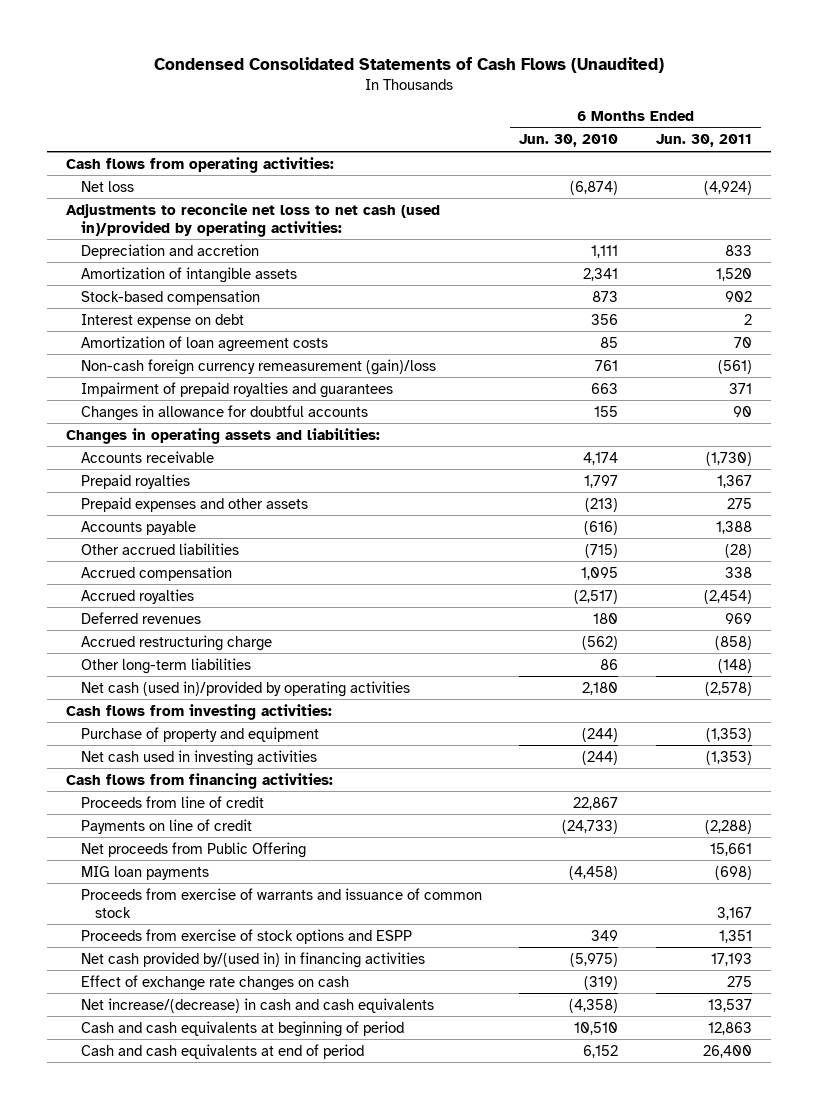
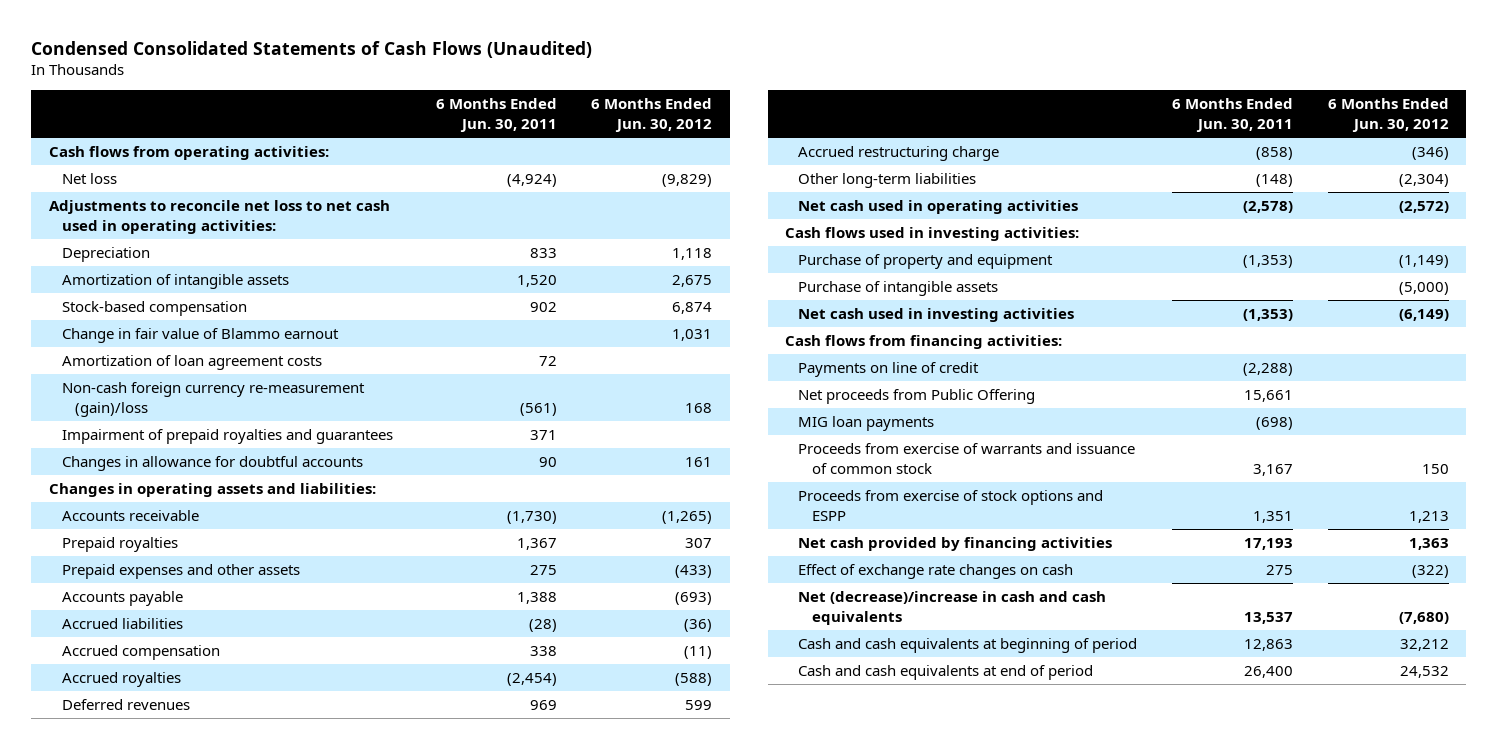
[519,134,619,148] Jun. 30, 2010 -> none
none -> [591,98,713,132] 6 Months Ended Jun. 30, 2012
[66,202,441,237] Adjustments to reconcile net loss to net cash (used in)/provided by operating activities: -> [48,200,390,234] Adjustments to reconcile net loss to net cash used in operating activities:
[80,243,259,259] Depreciation and accretion -> [61,247,150,263] Depreciation
[80,313,244,328] Interest expense on debt -> none
none -> [61,328,339,344] Change in fair value of Blammo earnout
[733,336,752,348] 70 -> [538,356,557,367] 72
[80,358,436,375] Non-cash foreign currency remeasurement (gain)/loss -> [61,382,365,417] Non-cash foreign currency re-measurement (gain)/loss
[80,542,239,555] Other accrued liabilities -> [61,618,183,630] Accrued liabilities
[80,680,410,697] Net cash (used in)/provided by operating activities -> [798,200,1079,215] Net cash used in operating activities
[66,703,333,720] Cash flows from investing activities: -> [785,227,1080,242] Cash flows used in investing activities:
none -> [798,281,999,297] Purchase of intangible assets
[80,795,264,808] Proceeds from line of credit -> none
[80,951,425,968] Net cash provided by/(used in) in financing activities -> [798,537,1113,552] Net cash provided by financing activities
[80,997,434,1013] Net increase/(decrease) in cash and cash equivalents -> [798,591,1107,625] Net (decrease)/increase in cash and cash equivalents

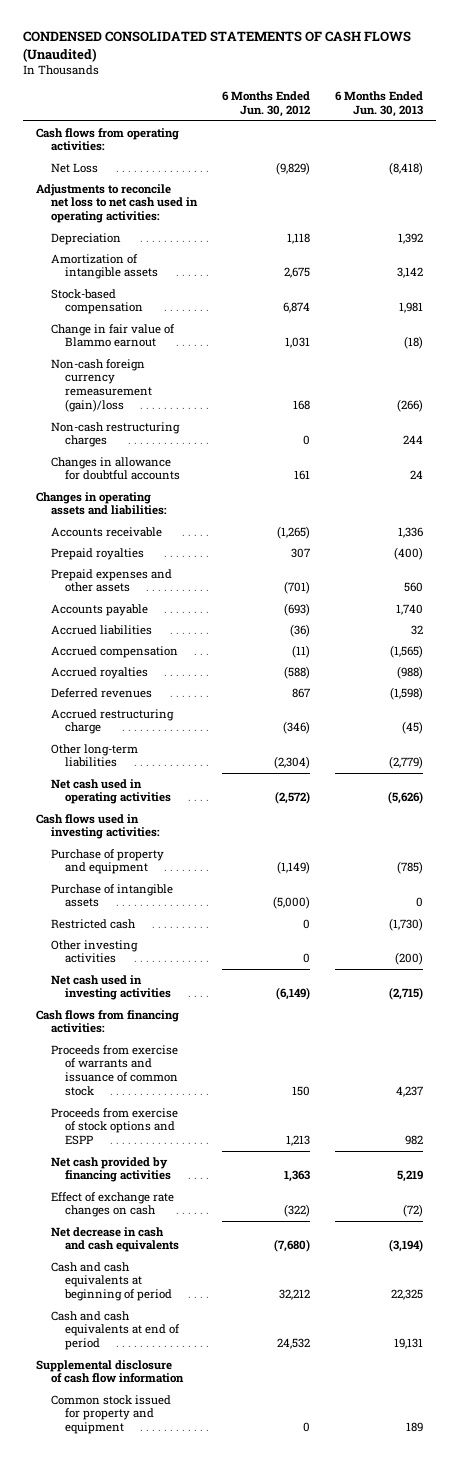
[31,40,593,58] Condensed Consolidated Statements of Cash Flows (Unaudited) -> [23,31,412,62] CONDENSED CONSOLIDATED STATEMENTS OF CASH FLOWS (Unaudited)
[435,98,557,132] 6 Months Ended Jun. 30, 2011 -> none
none -> [334,91,423,118] 6 Months Ended Jun. 30, 2013
[61,173,117,185] Net loss -> [50,162,98,173] Net Loss
[61,355,322,371] Amortization of loan agreement costs -> none
[61,429,393,445] Impairment of prepaid royalties and guarantees -> none
[61,382,365,417] Non-cash foreign currency re-measurement (gain)/loss -> [50,358,153,413] Non-cash foreign currency remeasurement (gain)/loss
none -> [50,421,180,448] Non-cash restructuring charges
[675,565,713,579] (433) -> [283,581,310,595] (701)
[685,700,713,711] 599 -> [291,687,310,698] 867
none -> [50,918,136,929] Restricted cash
none -> [50,939,138,964] Other investing activities
[798,362,980,378] Payments on line of credit -> none
[798,389,1036,405] Net proceeds from Public Offering -> none
[798,416,935,432] MIG loan payments -> none
[798,591,1107,625] Net (decrease)/increase in cash and cash equivalents -> [50,1226,180,1253] Net decrease in cash and cash equivalents
none -> [35,1359,184,1384] Supplemental disclosure of cash flow information
none -> [50,1394,171,1435] Common stock issued for property and equipment

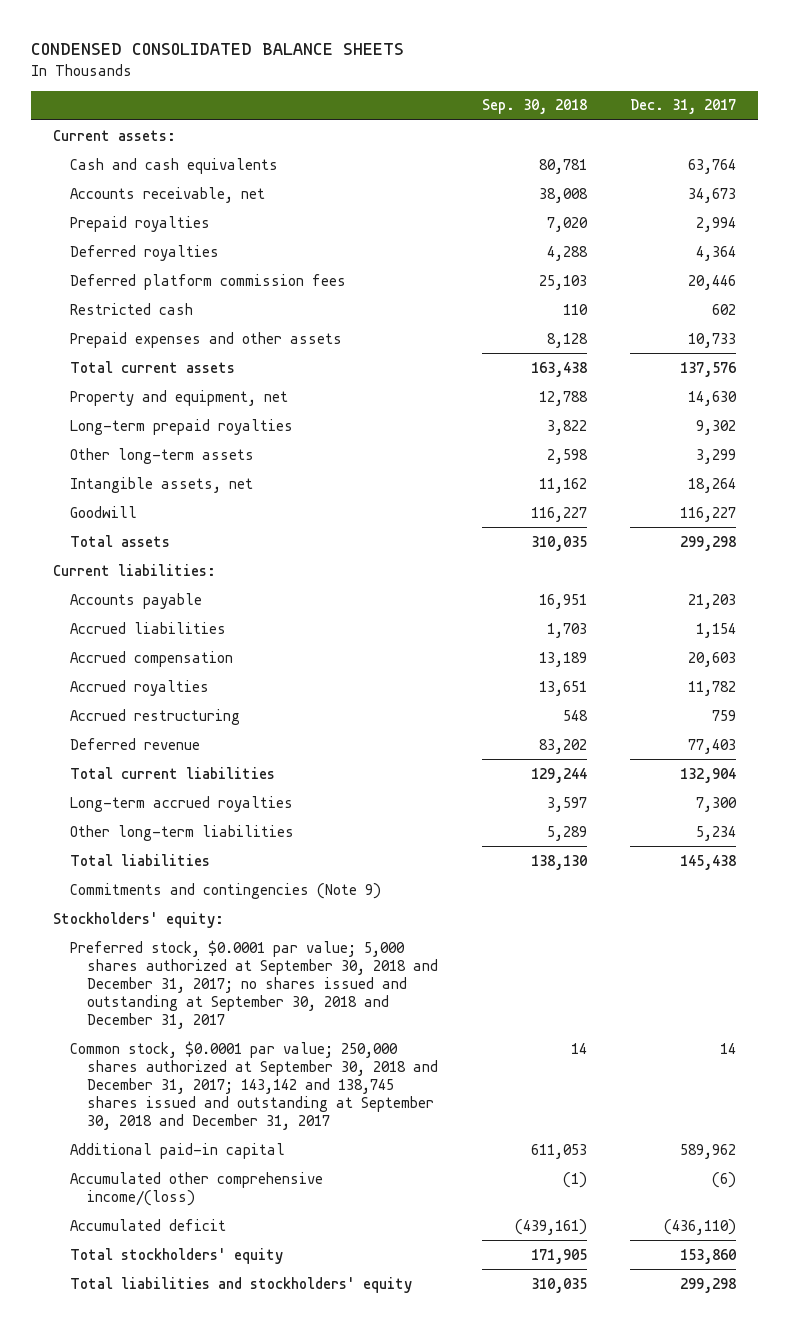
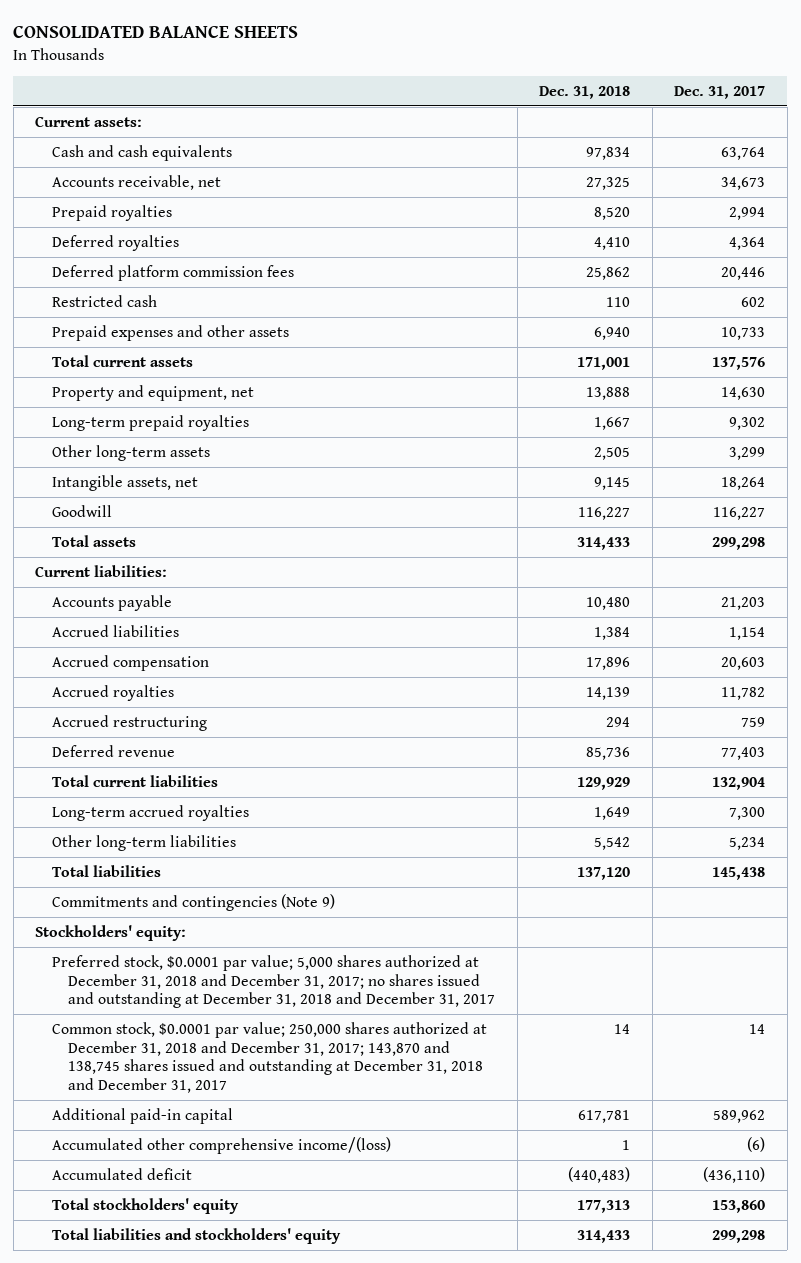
[31,42,405,55] CONDENSED CONSOLIDATED BALANCE SHEETS -> [13,25,299,39] CONSOLIDATED BALANCE SHEETS
[481,99,587,115] Sep. 30, 2018 -> none
none -> [539,85,631,99] Dec. 31, 2018
[70,939,438,1030] Preferred stock, $0.0001 par value; 5,000 shares authorized at September 30, 2018 and December 31, 2017; no shares issued and outstanding at September 30, 2018 and December 31, 2017 -> [51,954,496,1009] Preferred stock, $0.0001 par value; 5,000 shares authorized at December 31, 2018 and December 31, 2017; no shares issued and outstanding at December 31, 2018 and December 31, 2017
[70,1040,438,1131] Common stock, $0.0001 par value; 250,000 shares authorized at September 30, 2018 and December 31, 2017; 143,142 and 138,745 shares issued and outstanding at September 30, 2018 and December 31, 2017 -> [51,1021,487,1093] Common stock, $0.0001 par value; 250,000 shares authorized at December 31, 2018 and December 31, 2017; 143,870 and 138,745 shares issued and outstanding at December 31, 2018 and December 31, 2017

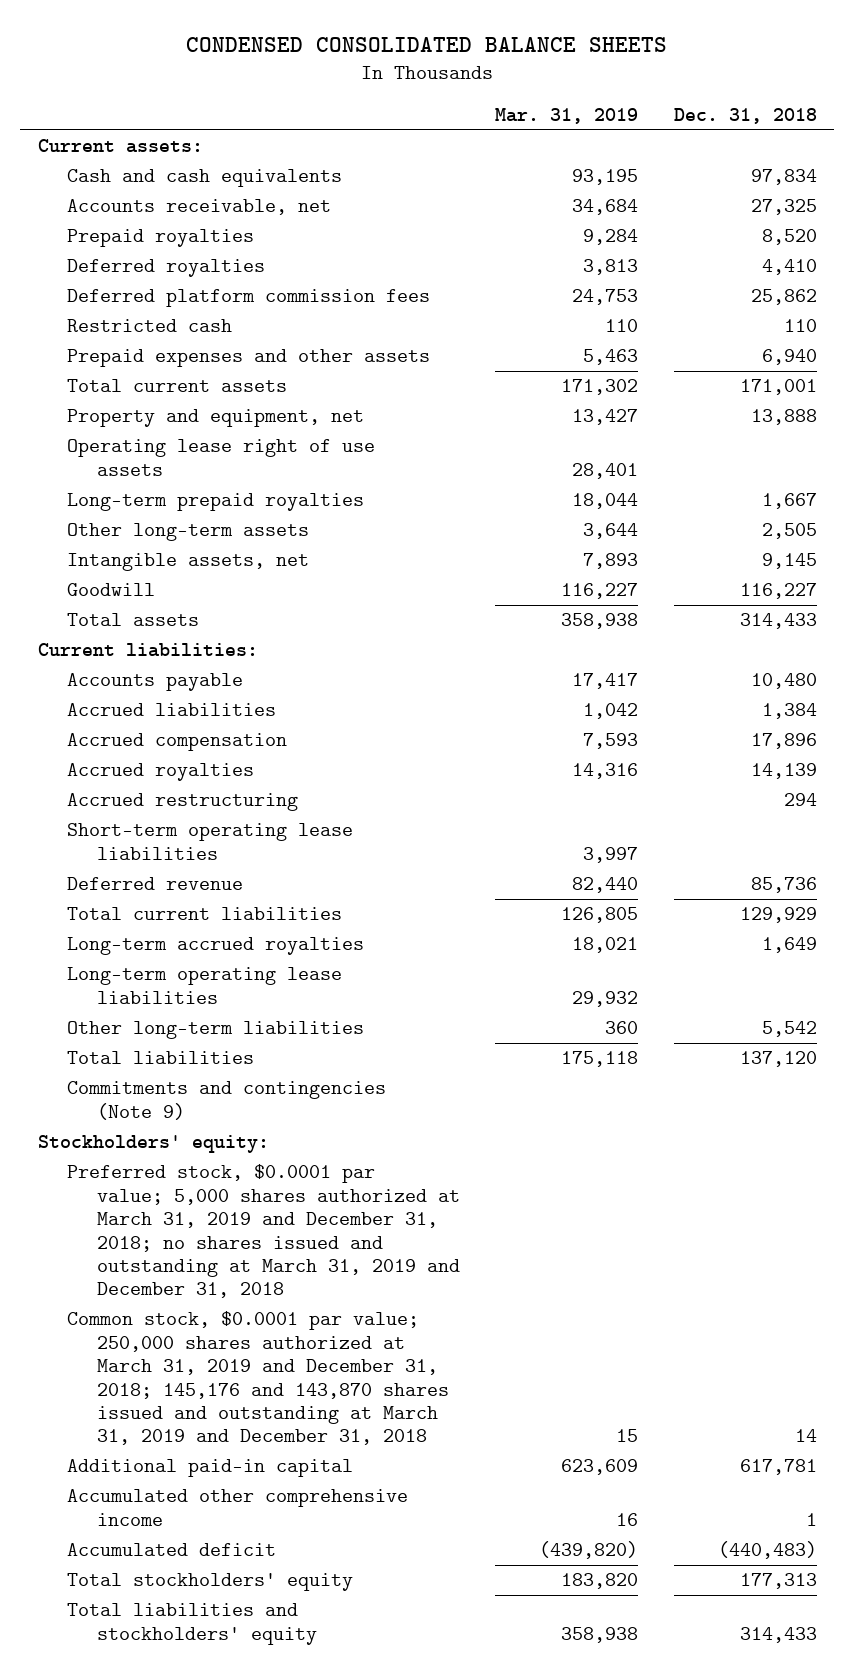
[13,25,299,39] CONSOLIDATED BALANCE SHEETS -> [186,36,668,52] CONDENSED CONSOLIDATED BALANCE SHEETS
[674,85,766,99] Dec. 31, 2017 -> none
none -> [495,107,639,124] Mar. 31, 2019
none -> [67,439,376,476] Operating lease right of use assets
none -> [67,823,354,860] Short-term operating lease liabilities
none -> [67,967,343,1004] Long-term operating lease liabilities
[51,954,496,1009] Preferred stock, $0.0001 par value; 5,000 shares authorized at December 31, 2018 and December 31, 2017; no shares issued and outstanding at December 31, 2018 and December 31, 2017 -> [67,1164,461,1299] Preferred stock, $0.0001 par value; 5,000 shares authorized at March 31, 2019 and December 31, 2018; no shares issued and outstanding at March 31, 2019 and December 31, 2018
[51,1021,487,1093] Common stock, $0.0001 par value; 250,000 shares authorized at December 31, 2018 and December 31, 2017; 143,870 and 138,745 shares issued and outstanding at December 31, 2018 and December 31, 2017 -> [67,1311,450,1446] Common stock, $0.0001 par value; 250,000 shares authorized at March 31, 2019 and December 31, 2018; 145,176 and 143,870 shares issued and outstanding at March 31, 2019 and December 31, 2018
[51,1136,391,1154] Accumulated other comprehensive income/(loss) -> [67,1489,409,1526] Accumulated other comprehensive income

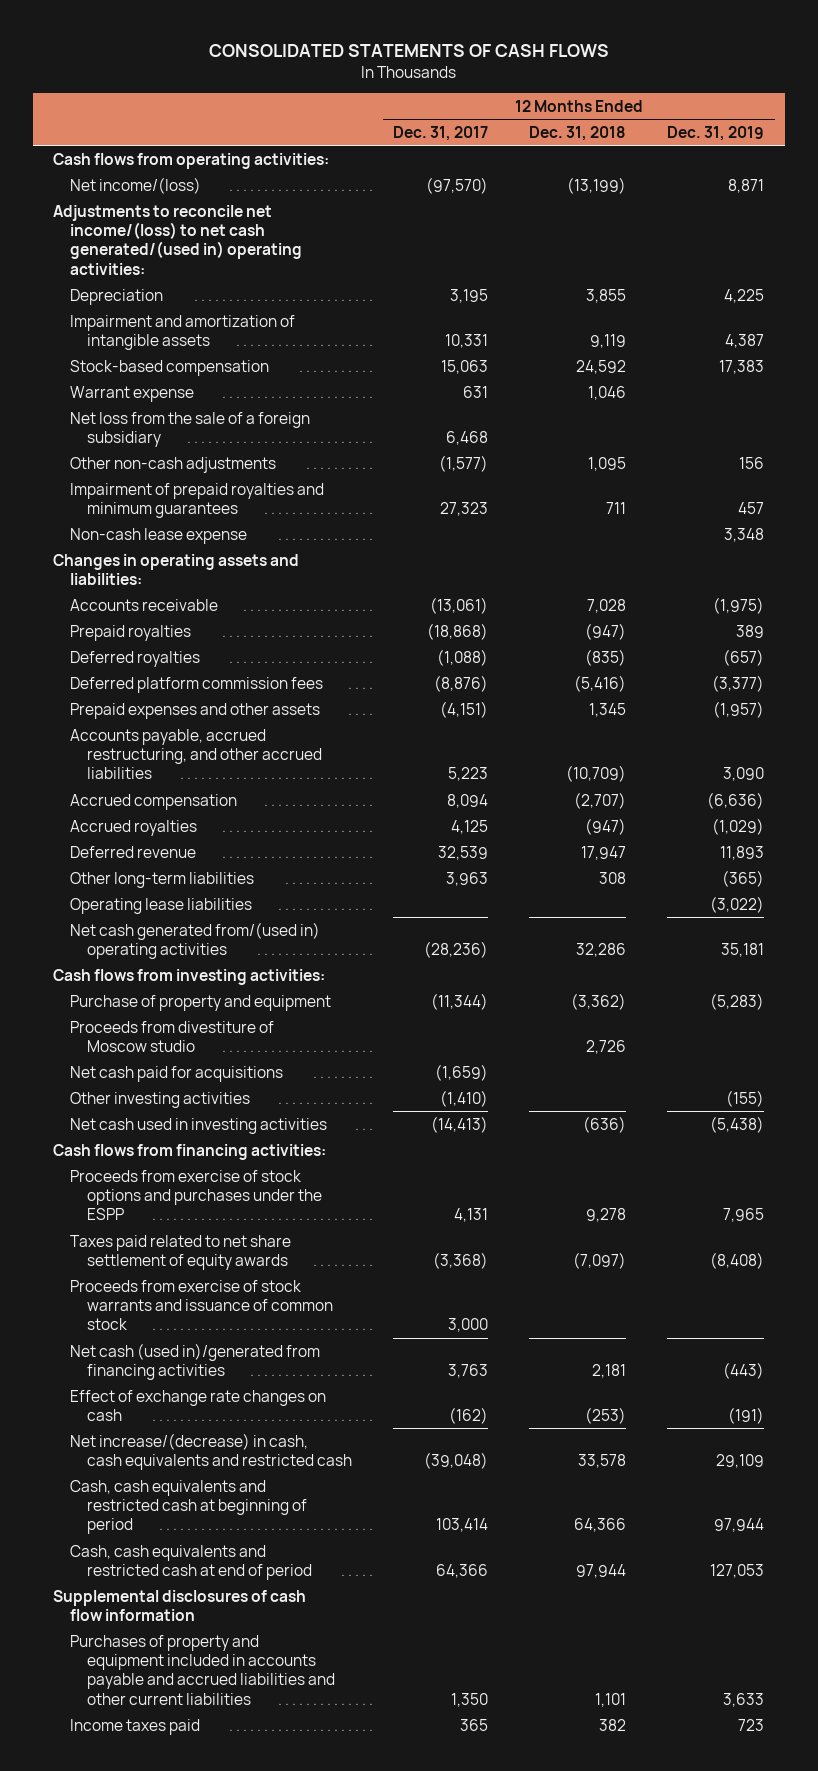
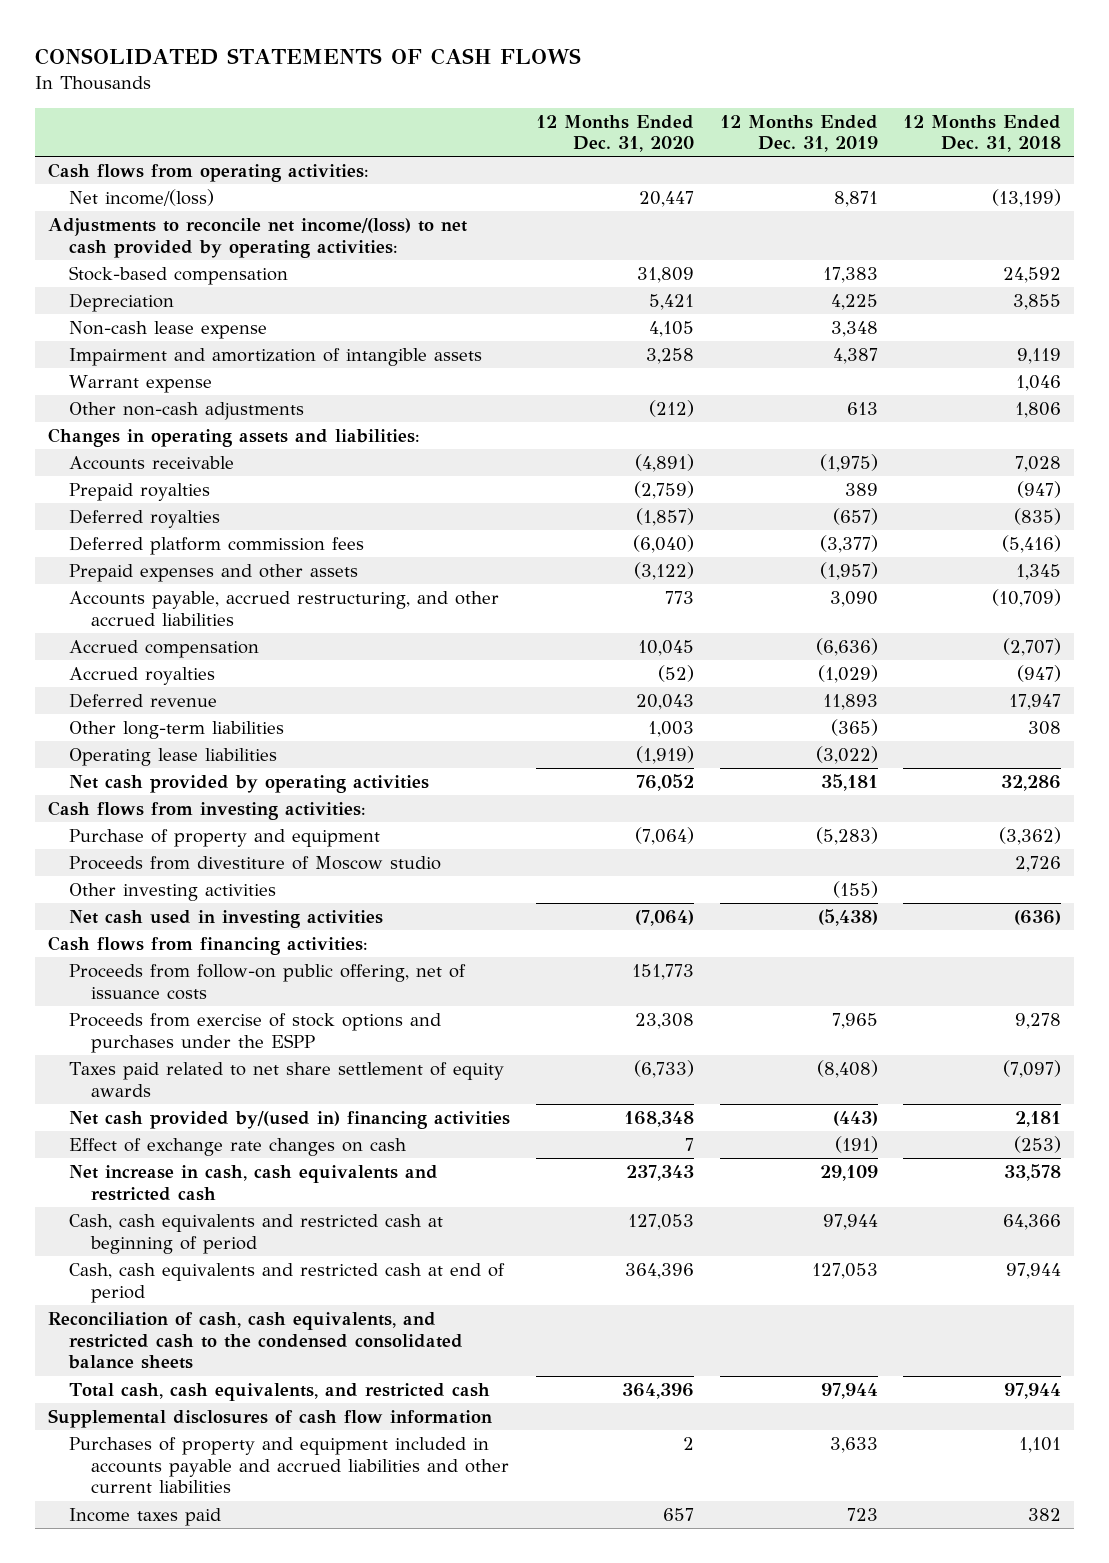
[393,125,489,141] Dec. 31, 2017 -> none
none -> [536,114,695,153] 12 Months Ended Dec. 31, 2020
[53,204,303,275] Adjustments to reconcile net income/(loss) to net cash generated/(used in) operating activities: -> [48,217,468,258] Adjustments to reconcile net income/(loss) to net cash provided by operating activities:
[70,359,270,376] Stock-based compensation -> [69,265,289,285] Stock-based compensation
[70,527,248,544] Non-cash lease expense -> [69,320,268,339] Non-cash lease expense
[70,411,311,448] Net loss from the sale of a foreign subsidiary -> none
[70,482,325,519] Impairment of prepaid royalties and minimum guarantees -> none
[588,456,627,471] 1,095 -> [1015,401,1062,418] 1,806
[739,456,765,469] 156 -> [846,401,878,415] 613
[70,921,321,960] Net cash generated from/(used in) operating activities -> [69,774,430,793] Net cash provided by operating activities
[70,1065,284,1082] Net cash paid for acquisitions -> none
none -> [69,963,467,1000] Proceeds from follow-on public offering, net of issuance costs
[70,1279,334,1331] Proceeds from exercise of stock warrants and issuance of common stock -> none
[70,1342,321,1381] Net cash (used in)/generated from financing activities -> [69,1110,511,1129] Net cash provided by/(used in) financing activities
[70,1432,353,1471] Net increase/(decrease) in cash, cash equivalents and restricted cash -> [69,1164,439,1201] Net increase in cash, cash equivalents and restricted cash
none -> [48,1311,464,1370] Reconciliation of cash, cash equivalents, and restricted cash to the condensed consolidated balance sheets
none -> [69,1382,491,1401] Total cash, cash equivalents, and restricted cash

